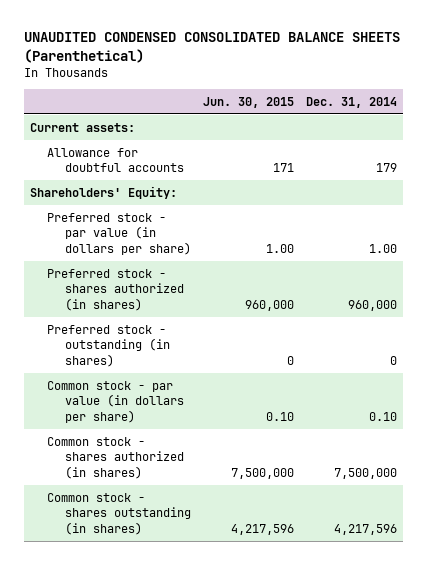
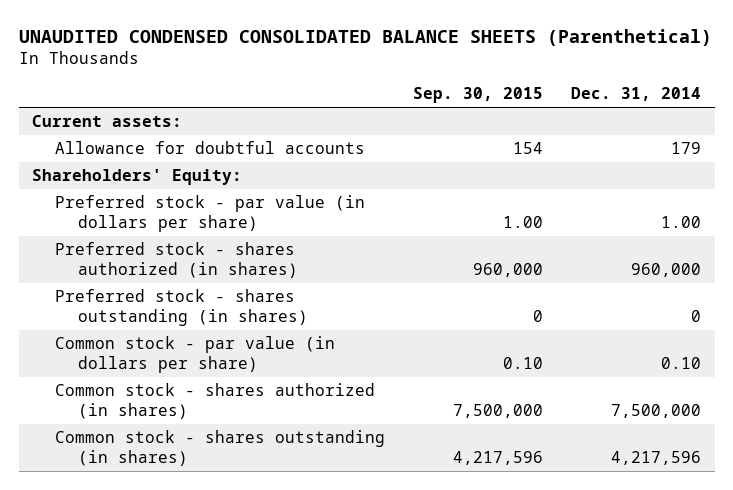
[203,97,295,109] Jun. 30, 2015 -> none
none -> [412,87,543,104] Sep. 30, 2015
[47,324,170,367] Preferred stock - outstanding (in shares) -> [55,289,308,326] Preferred stock - shares outstanding (in shares)

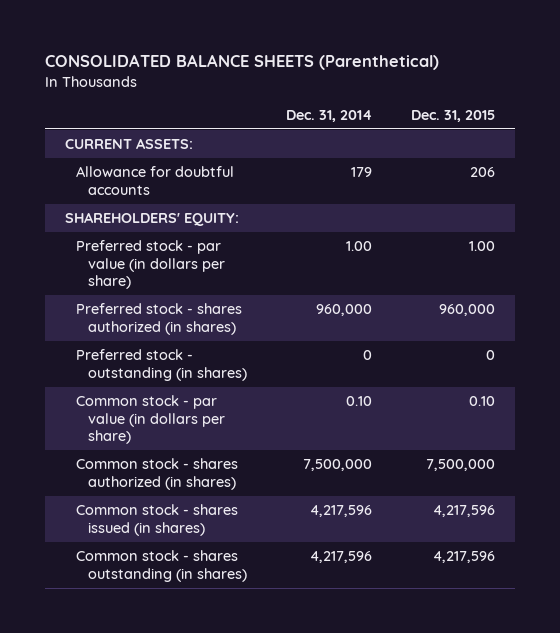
[18,29,712,47] UNAUDITED CONDENSED CONSOLIDATED BALANCE SHEETS (Parenthetical) -> [45,54,440,71] CONSOLIDATED BALANCE SHEETS (Parenthetical)
[412,87,543,104] Sep. 30, 2015 -> none
none -> [411,109,496,122] Dec. 31, 2015
[32,115,183,128] Current assets: -> [64,138,193,150] CURRENT ASSETS:
[32,169,243,186] Shareholders' Equity: -> [64,212,239,227] SHAREHOLDERS' EQUITY:
[55,289,308,326] Preferred stock - shares outstanding (in shares) -> [76,349,247,381] Preferred stock - outstanding (in shares)
none -> [76,504,239,536] Common stock - shares issued (in shares)

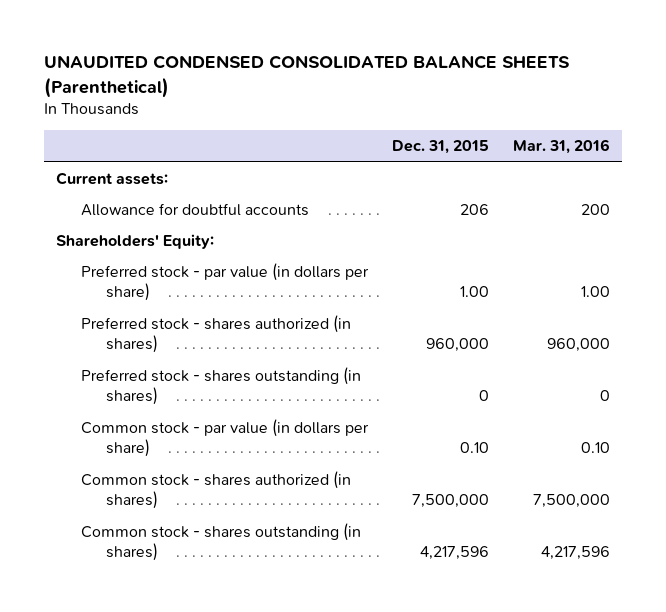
[45,54,440,71] CONSOLIDATED BALANCE SHEETS (Parenthetical) -> [43,55,570,99] UNAUDITED CONDENSED CONSOLIDATED BALANCE SHEETS (Parenthetical)
[285,109,372,122] Dec. 31, 2014 -> none
none -> [512,139,610,155] Mar. 31, 2016
[64,138,193,150] CURRENT ASSETS: -> [55,172,168,186] Current assets:
[64,212,239,227] SHAREHOLDERS' EQUITY: -> [55,234,214,250] Shareholders' Equity:
[76,349,247,381] Preferred stock - outstanding (in shares) -> [80,367,361,406] Preferred stock - shares outstanding (in shares)
[76,504,239,536] Common stock - shares issued (in shares) -> none

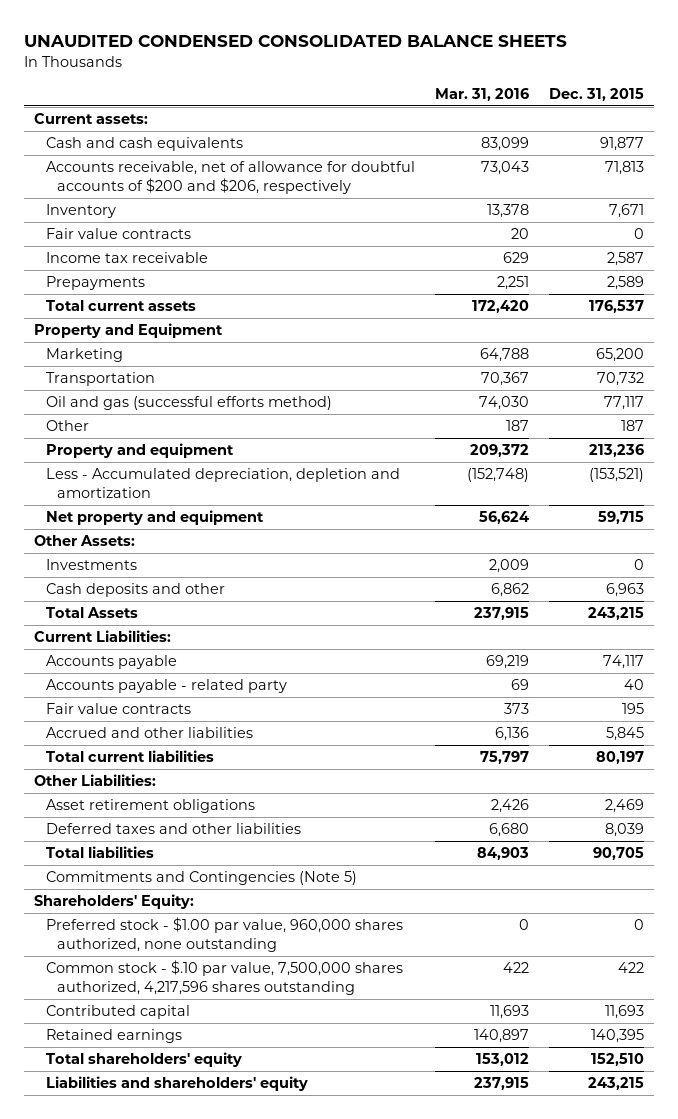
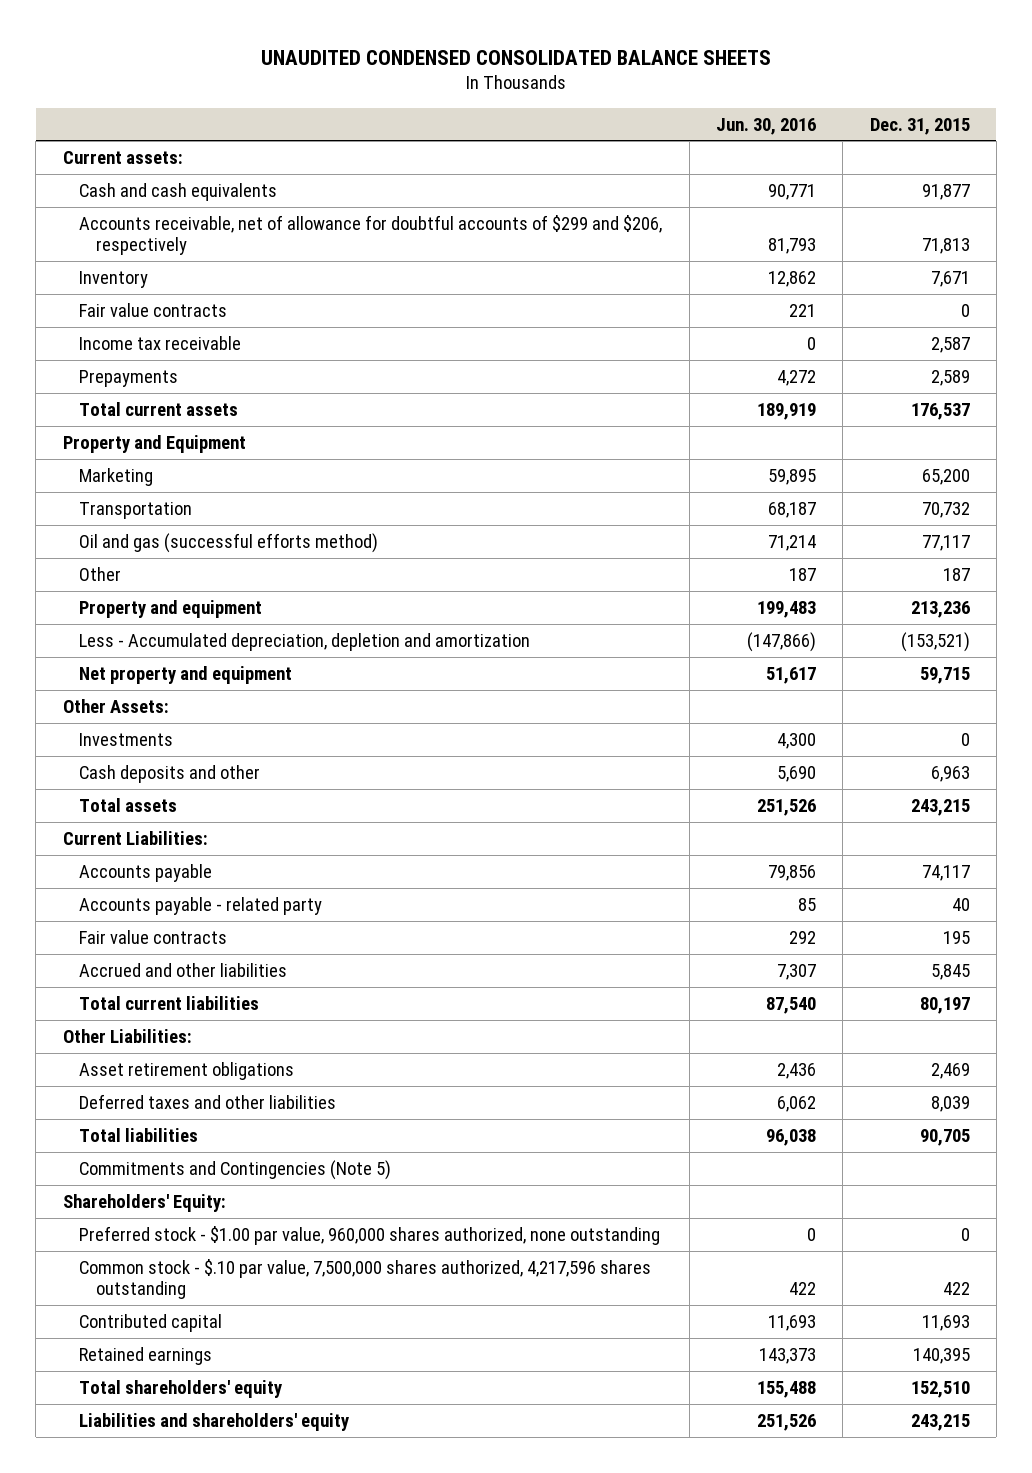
[434,87,529,101] Mar. 31, 2016 -> none
none -> [715,117,816,135] Jun. 30, 2016
[45,161,415,195] Accounts receivable, net of allowance for doubtful accounts of $200 and $206, respectively -> [79,214,663,256] Accounts receivable, net of allowance for doubtful accounts of $299 and $206, respectively
[45,607,138,619] Total Assets -> [79,797,178,812] Total assets

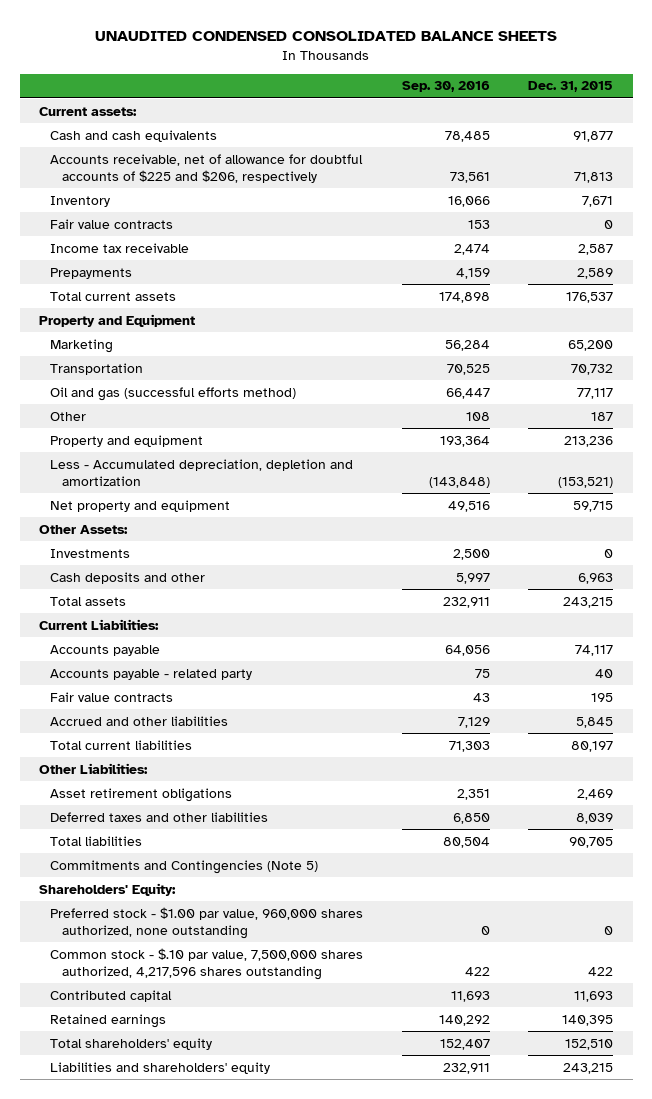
[715,117,816,135] Jun. 30, 2016 -> none
none -> [401,81,490,93] Sep. 30, 2016
[79,214,663,256] Accounts receivable, net of allowance for doubtful accounts of $299 and $206, respectively -> [50,153,364,183] Accounts receivable, net of allowance for doubtful accounts of $225 and $206, respectively

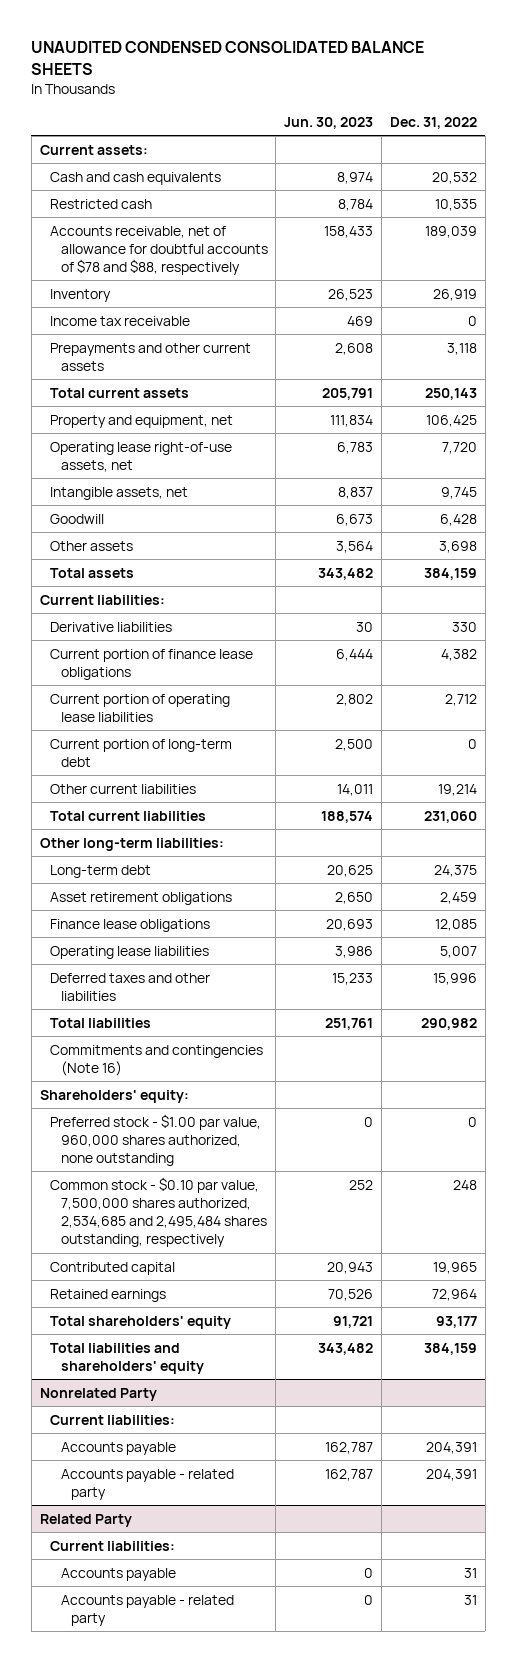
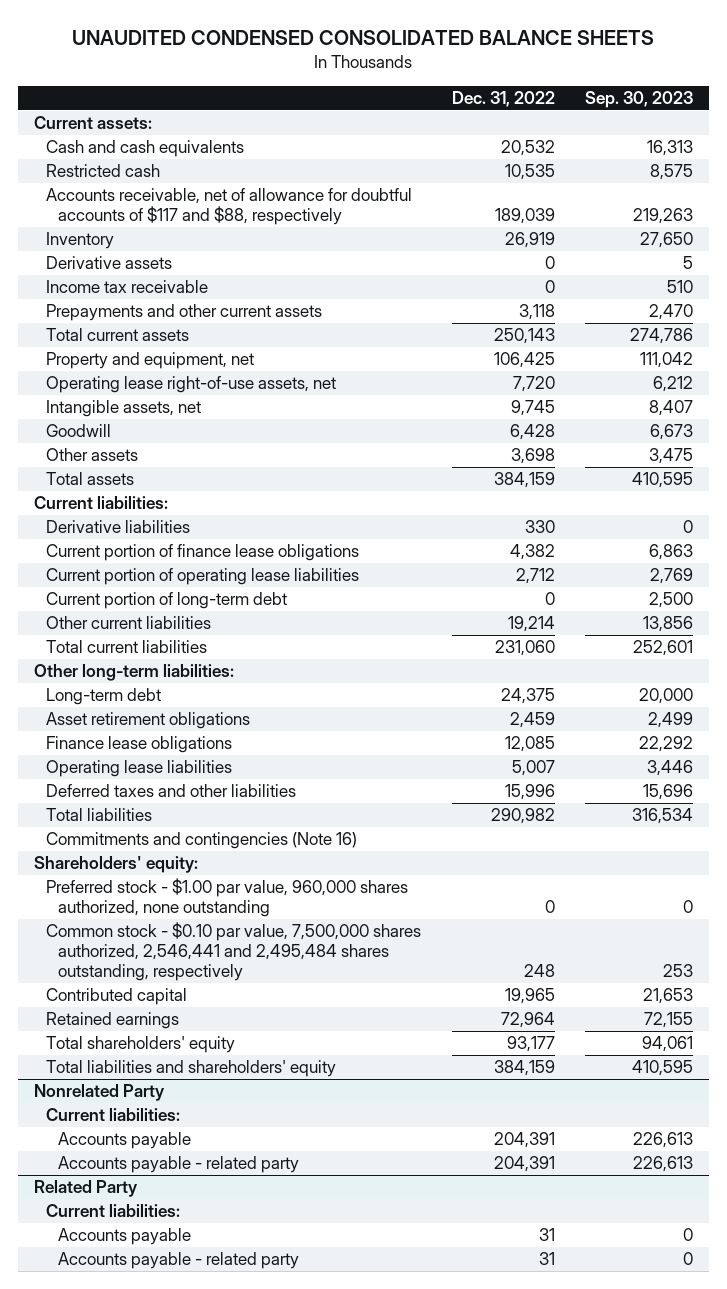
[284,116,374,129] Jun. 30, 2023 -> none
none -> [585,91,694,109] Sep. 30, 2023
[50,225,268,276] Accounts receivable, net of allowance for doubtful accounts of $78 and $88, respectively -> [46,188,413,226] Accounts receivable, net of allowance for doubtful accounts of $117 and $88, respectively
none -> [46,256,173,270] Derivative assets
[50,1176,267,1248] Common stock - $0.10 par value, 7,500,000 shares authorized, 2,534,685 and 2,495,484 shares outstanding, respectively -> [46,922,422,982] Common stock - $0.10 par value, 7,500,000 shares authorized, 2,546,441 and 2,495,484 shares outstanding, respectively

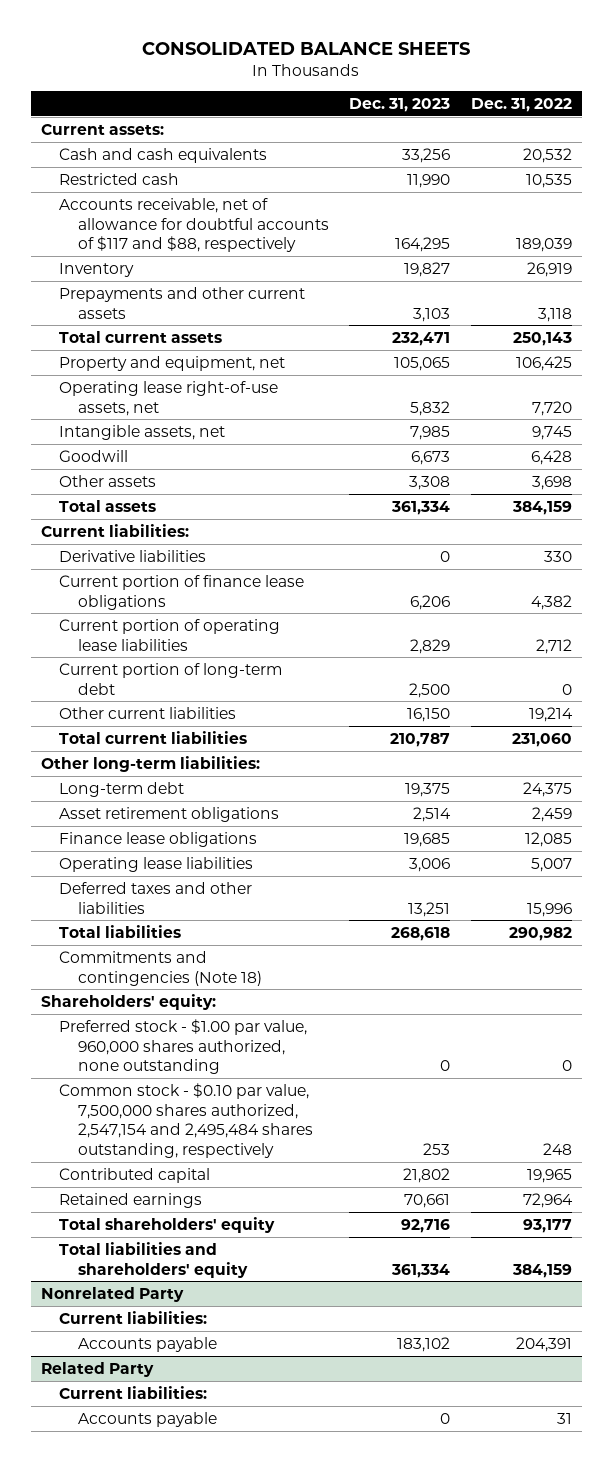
[72,30,655,46] UNAUDITED CONDENSED CONSOLIDATED BALANCE SHEETS -> [142,41,471,55] CONSOLIDATED BALANCE SHEETS
[585,91,694,109] Sep. 30, 2023 -> none
none -> [349,97,451,112] Dec. 31, 2023
[46,256,173,270] Derivative assets -> none
[46,280,209,294] Income tax receivable -> none
[46,832,358,850] Commitments and contingencies (Note 16) -> [59,950,262,986] Commitments and contingencies (Note 18)
[46,922,422,982] Common stock - $0.10 par value, 7,500,000 shares authorized, 2,546,441 and 2,495,484 shares outstanding, respectively -> [59,1082,313,1158] Common stock - $0.10 par value, 7,500,000 shares authorized, 2,547,154 and 2,495,484 shares outstanding, respectively
[58,1156,300,1174] Accounts payable - related party -> none
[58,1252,300,1270] Accounts payable - related party -> none

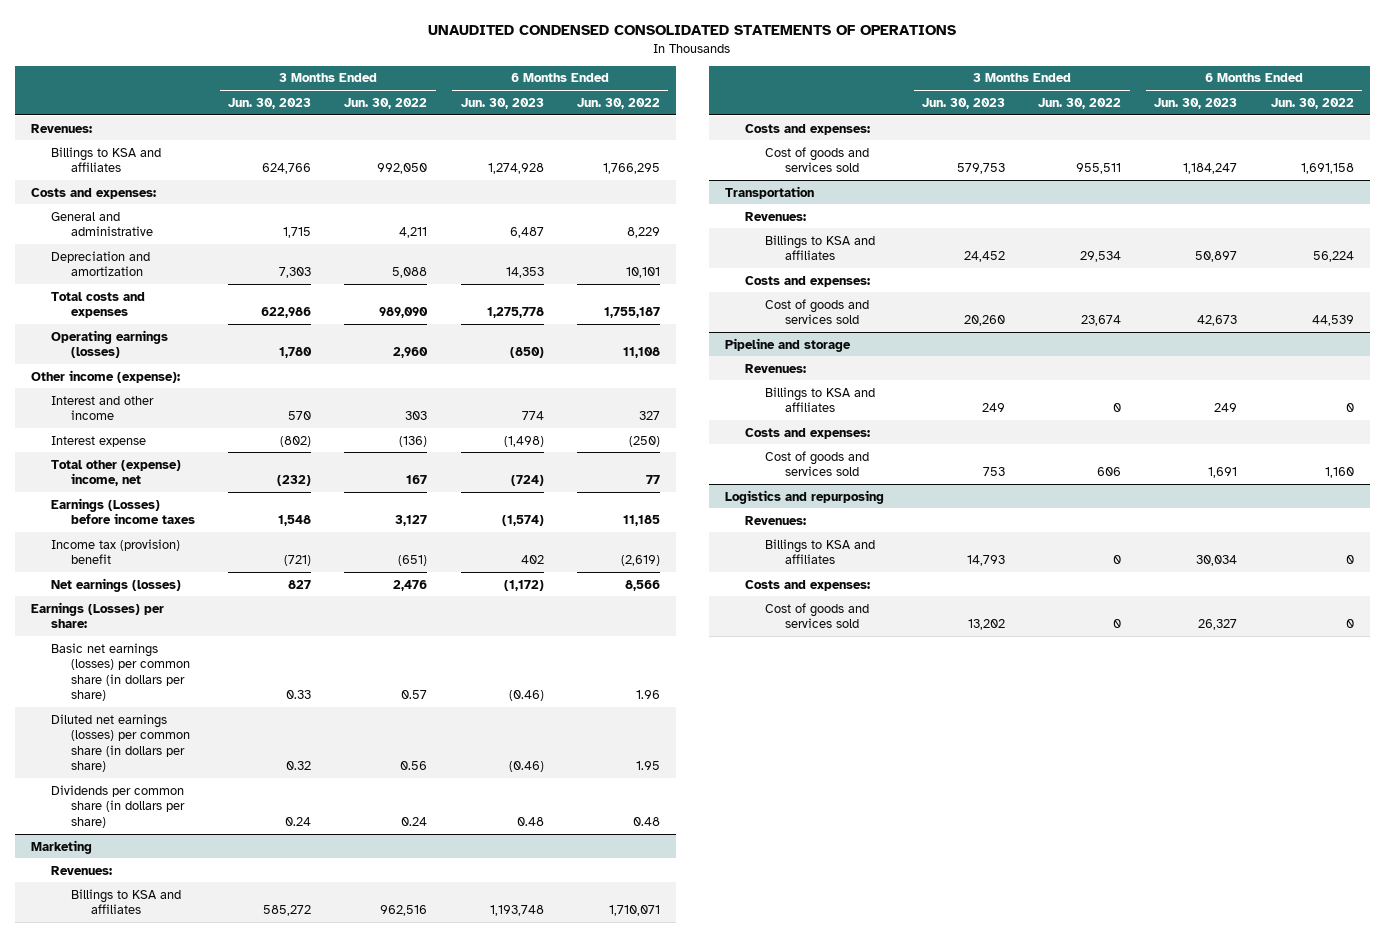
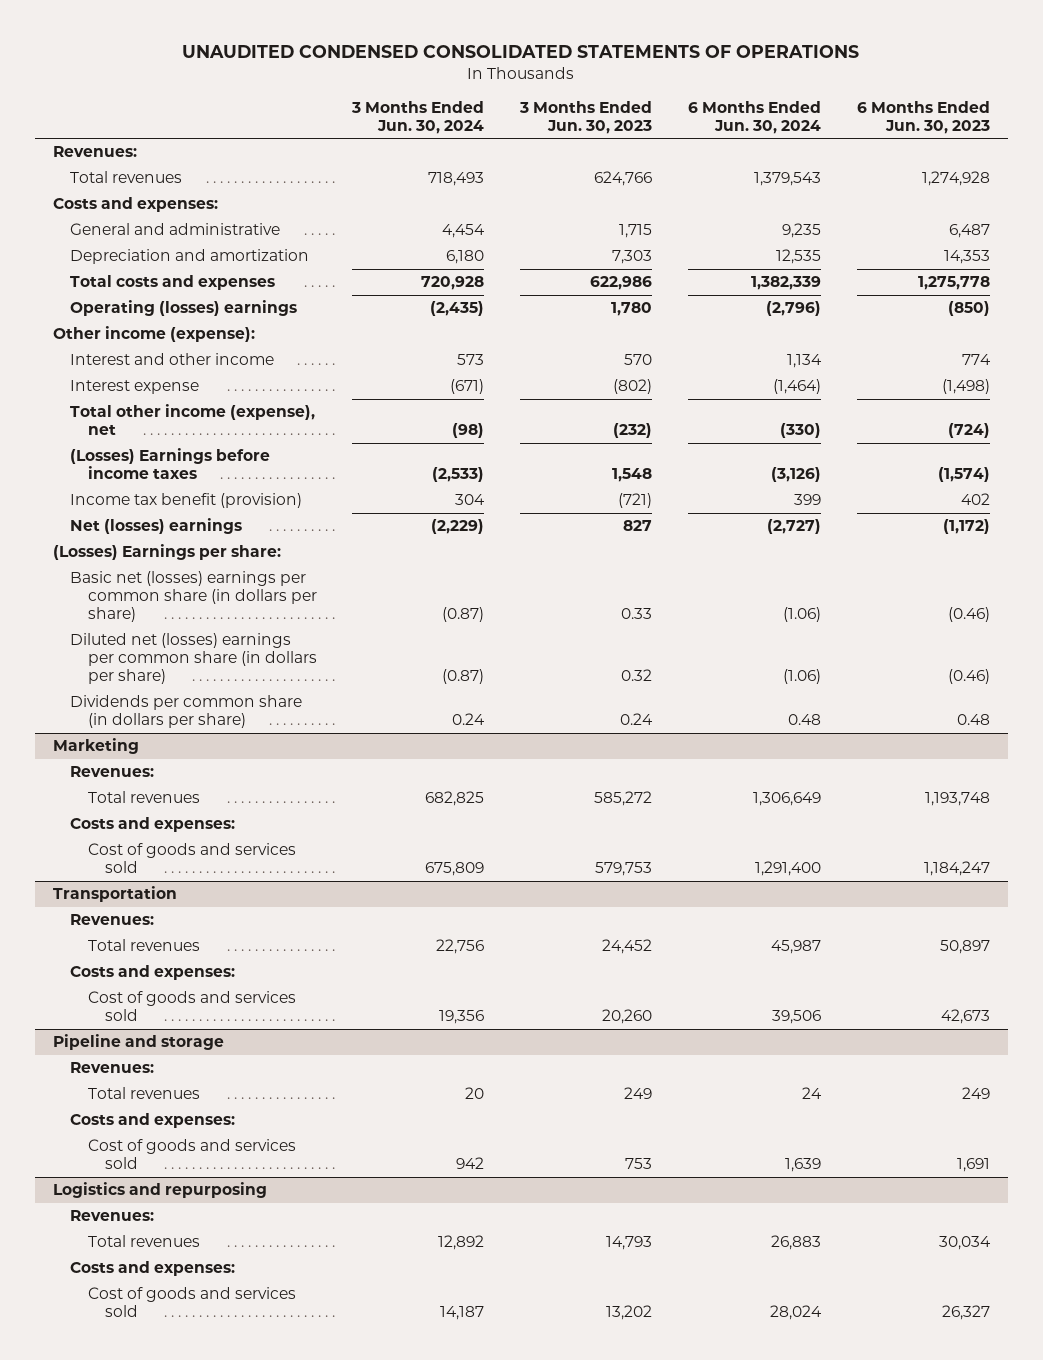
[344,97,428,109] Jun. 30, 2022 -> none
[576,97,660,109] Jun. 30, 2022 -> none
none -> [351,100,485,134] 3 Months Ended Jun. 30, 2024
none -> [688,100,822,134] 6 Months Ended Jun. 30, 2024
[51,146,162,173] Billings to KSA and affiliates -> [70,171,183,184] Total revenues
[51,329,169,359] Operating earnings (losses) -> [70,300,298,317] Operating (losses) earnings
[51,459,182,487] Total other (expense) income, net -> [70,404,316,436] Total other income (expense), net
[51,497,196,525] Earnings (Losses) before income taxes -> [70,448,271,480] (Losses) Earnings before income taxes
[51,538,181,565] Income tax (provision) benefit -> [70,493,303,509] Income tax benefit (provision)
[51,577,182,592] Net earnings (losses) -> [70,518,243,535] Net (losses) earnings
[31,601,165,629] Earnings (Losses) per share: -> [52,544,281,561] (Losses) Earnings per share:
[51,642,191,702] Basic net earnings (losses) per common share (in dollars per share) -> [70,571,317,623] Basic net (losses) earnings per common share (in dollars per share)
[51,713,191,773] Diluted net earnings (losses) per common share (in dollars per share) -> [70,633,317,685] Diluted net (losses) earnings per common share (in dollars per share)
[71,888,182,915] Billings to KSA and affiliates -> [87,791,200,804] Total revenues
[765,234,876,261] Billings to KSA and affiliates -> [87,939,200,952] Total revenues
[765,386,876,413] Billings to KSA and affiliates -> [87,1087,200,1100] Total revenues
[765,538,876,565] Billings to KSA and affiliates -> [87,1235,200,1248] Total revenues

